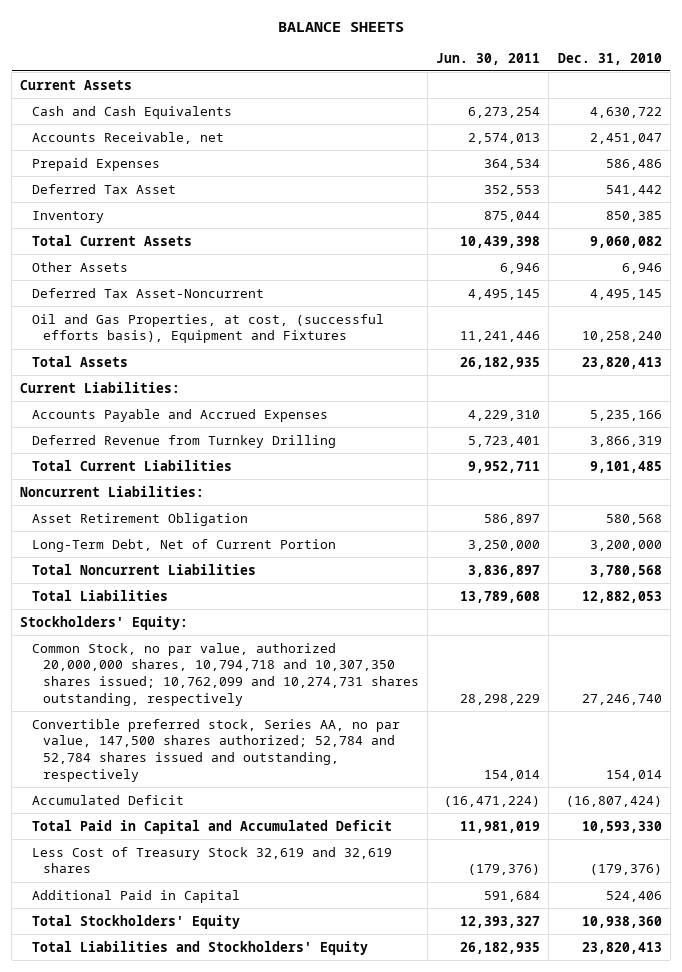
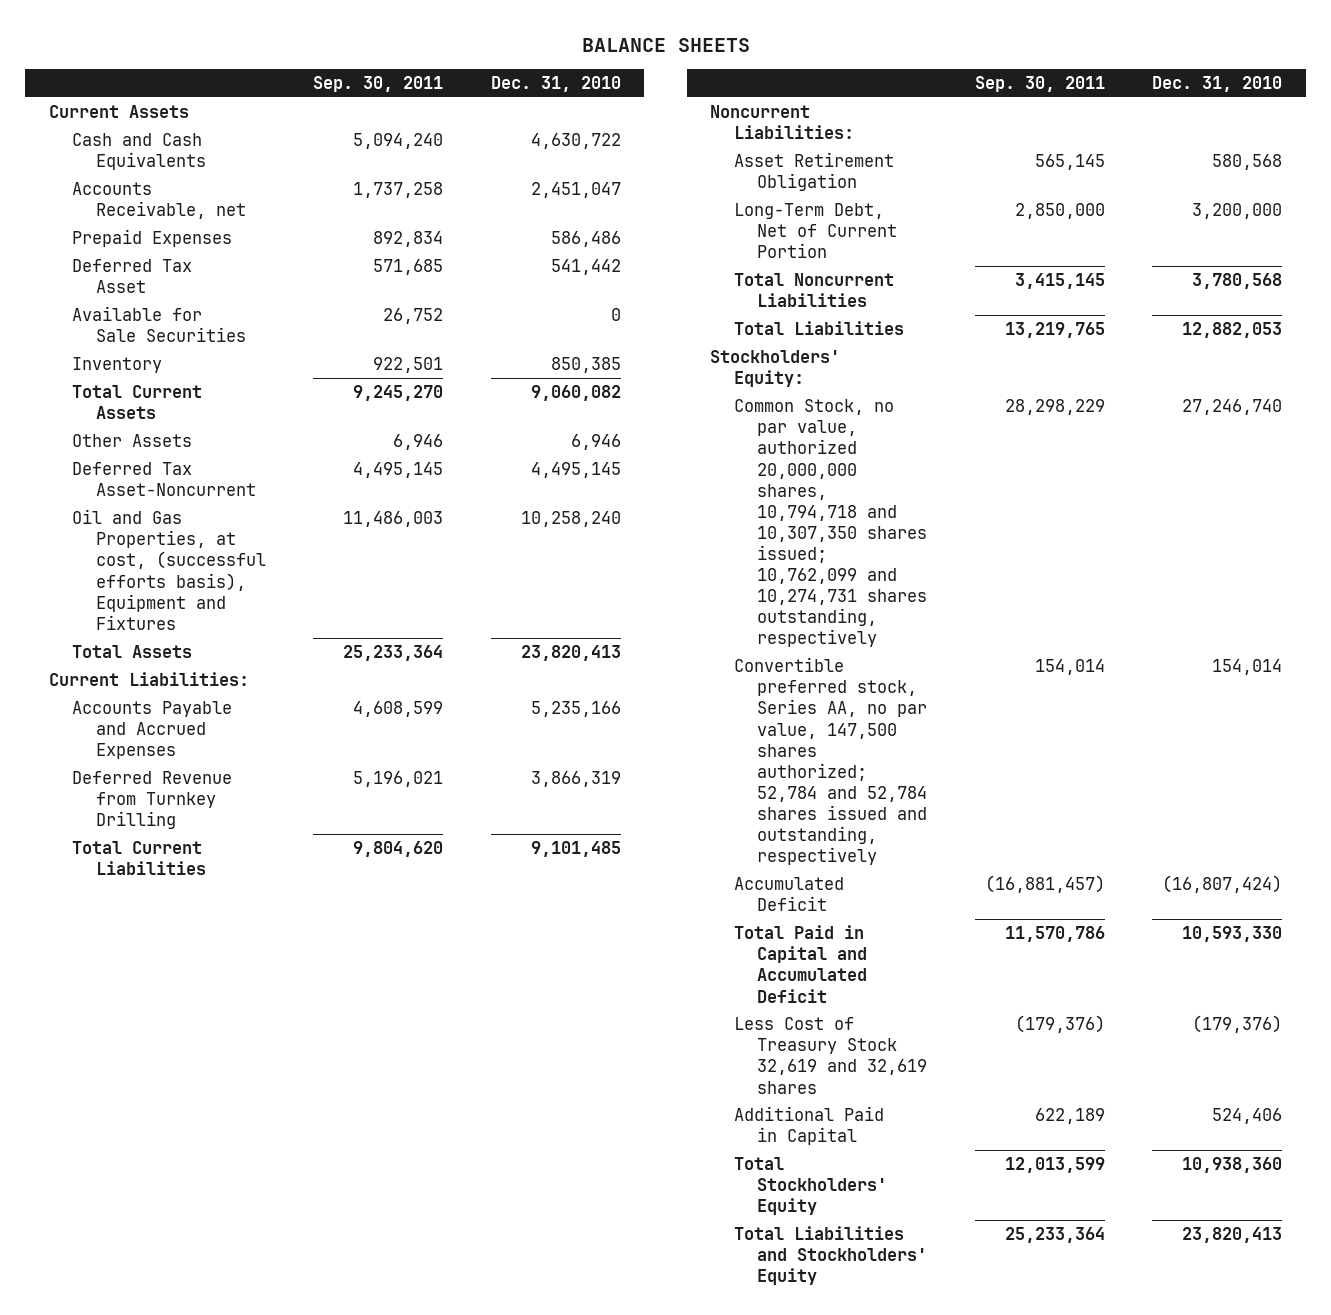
[436,52,541,65] Jun. 30, 2011 -> none
none -> [313,75,444,92] Sep. 30, 2011
none -> [72,306,246,343] Available for Sale Securities

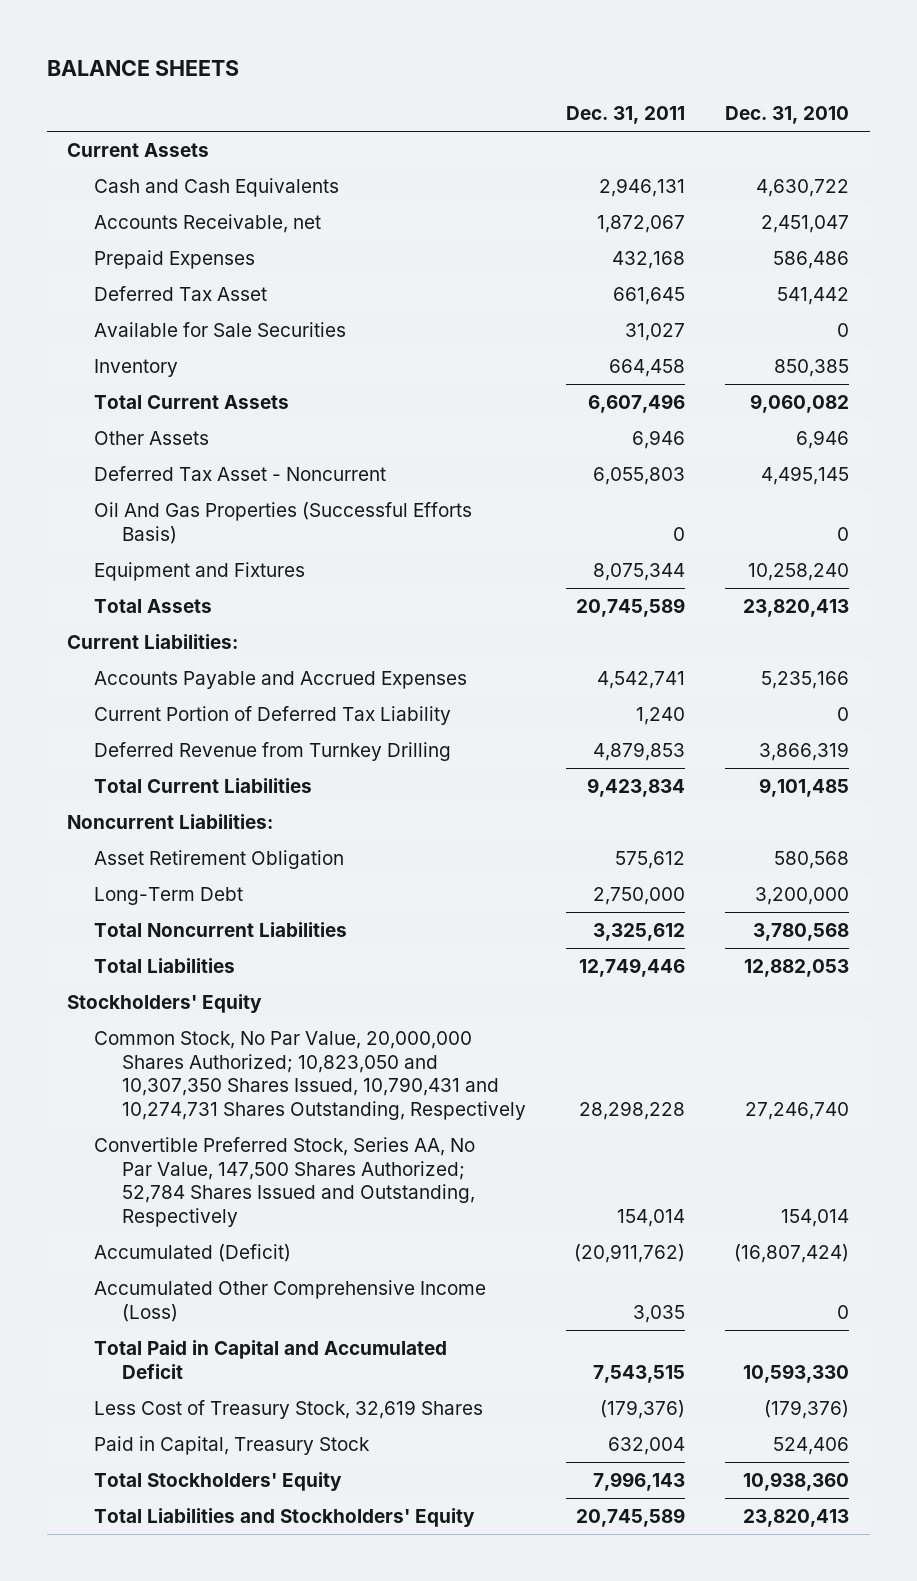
[313,75,444,92] Sep. 30, 2011 -> none
none -> [565,105,685,124] Dec. 31, 2011
[72,462,256,497] Deferred Tax Asset-Noncurrent -> [94,466,387,482] Deferred Tax Asset - Noncurrent
none -> [94,502,473,544] Oil And Gas Properties (Successful Efforts Basis)
[72,509,266,630] Oil and Gas Properties, at cost, (successful efforts basis), Equipment and Fixtures -> [94,562,306,582] Equipment and Fixtures
none -> [94,706,452,726] Current Portion of Deferred Tax Liability
[733,203,898,259] Long-Term Debt, Net of Current Portion -> [94,887,244,906] Long-Term Debt
[710,350,841,388] Stockholders' Equity: -> [67,994,263,1014] Stockholders' Equity
[733,399,928,648] Common Stock, no par value, authorized 20,000,000 shares, 10,794,718 and 10,307,350 shares issued; 10,762,099 and 10,274,731 shares outstanding, respectively -> [94,1031,526,1120] Common Stock, No Par Value, 20,000,000 Shares Authorized; 10,823,050 and 10,307,350 Shares Issued, 10,790,431 and 10,274,731 Shares Outstanding, Respectively
[733,657,928,866] Convertible preferred stock, Series AA, no par value, 147,500 shares authorized; 52,784 and 52,784 shares issued and outstanding, respectively -> [94,1137,476,1227] Convertible Preferred Stock, Series AA, No Par Value, 147,500 Shares Authorized; 52,784 Shares Issued and Outstanding, Respectively
[733,877,844,912] Accumulated Deficit -> [94,1244,292,1263] Accumulated (Deficit)
none -> [94,1280,487,1322] Accumulated Other Comprehensive Income (Loss)
[733,1017,928,1094] Less Cost of Treasury Stock 32,619 and 32,619 shares -> [94,1400,484,1420] Less Cost of Treasury Stock, 32,619 Shares
[733,1106,884,1146] Additional Paid in Capital -> [94,1436,371,1456] Paid in Capital, Treasury Stock

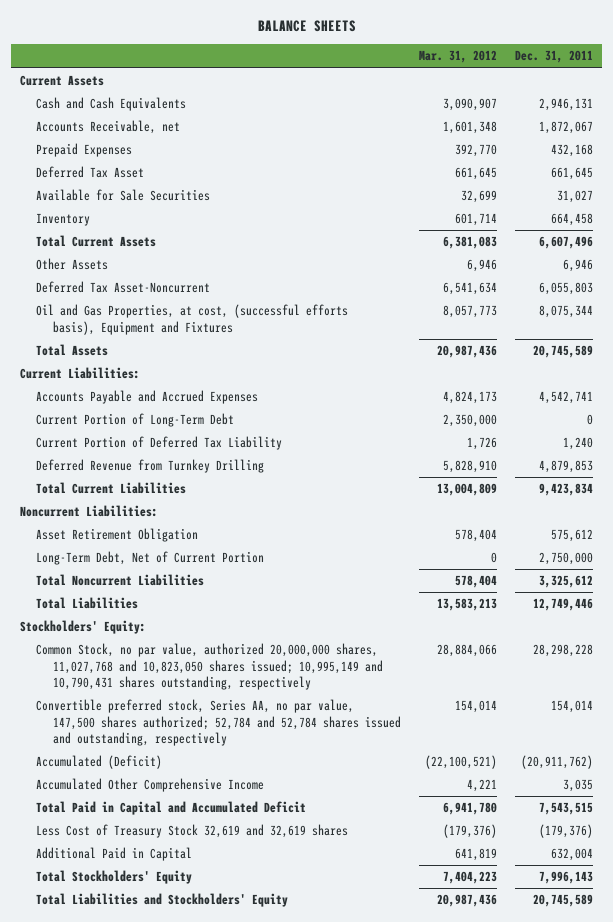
[725,105,850,124] Dec. 31, 2010 -> none
none -> [418,50,497,64] Mar. 31, 2012
[94,502,473,544] Oil And Gas Properties (Successful Efforts Basis) -> none
[94,466,387,482] Deferred Tax Asset - Noncurrent -> [36,281,211,294] Deferred Tax Asset-Noncurrent
[94,562,306,582] Equipment and Fixtures -> [36,304,349,335] Oil and Gas Properties, at cost, (successful efforts basis), Equipment and Fixtures
none -> [36,413,235,428] Current Portion of Long-Term Debt
[94,887,244,906] Long-Term Debt -> [36,551,265,566] Long-Term Debt, Net of Current Portion
[67,994,263,1014] Stockholders' Equity -> [20,620,147,635] Stockholders' Equity:
[94,1031,526,1120] Common Stock, No Par Value, 20,000,000 Shares Authorized; 10,823,050 and 10,307,350 Shares Issued, 10,790,431 and 10,274,731 Shares Outstanding, Respectively -> [36,643,383,691] Common Stock, no par value, authorized 20,000,000 shares, 11,027,768 and 10,823,050 shares issued; 10,995,149 and 10,790,431 shares outstanding, respectively
[94,1137,476,1227] Convertible Preferred Stock, Series AA, No Par Value, 147,500 Shares Authorized; 52,784 Shares Issued and Outstanding, Respectively -> [36,699,401,747] Convertible preferred stock, Series AA, no par value, 147,500 shares authorized; 52,784 and 52,784 shares issued and outstanding, respectively
[94,1280,487,1322] Accumulated Other Comprehensive Income (Loss) -> [36,778,265,793] Accumulated Other Comprehensive Income
[94,1400,484,1420] Less Cost of Treasury Stock, 32,619 Shares -> [36,824,349,839] Less Cost of Treasury Stock 32,619 and 32,619 shares
[94,1436,371,1456] Paid in Capital, Treasury Stock -> [36,847,193,862] Additional Paid in Capital

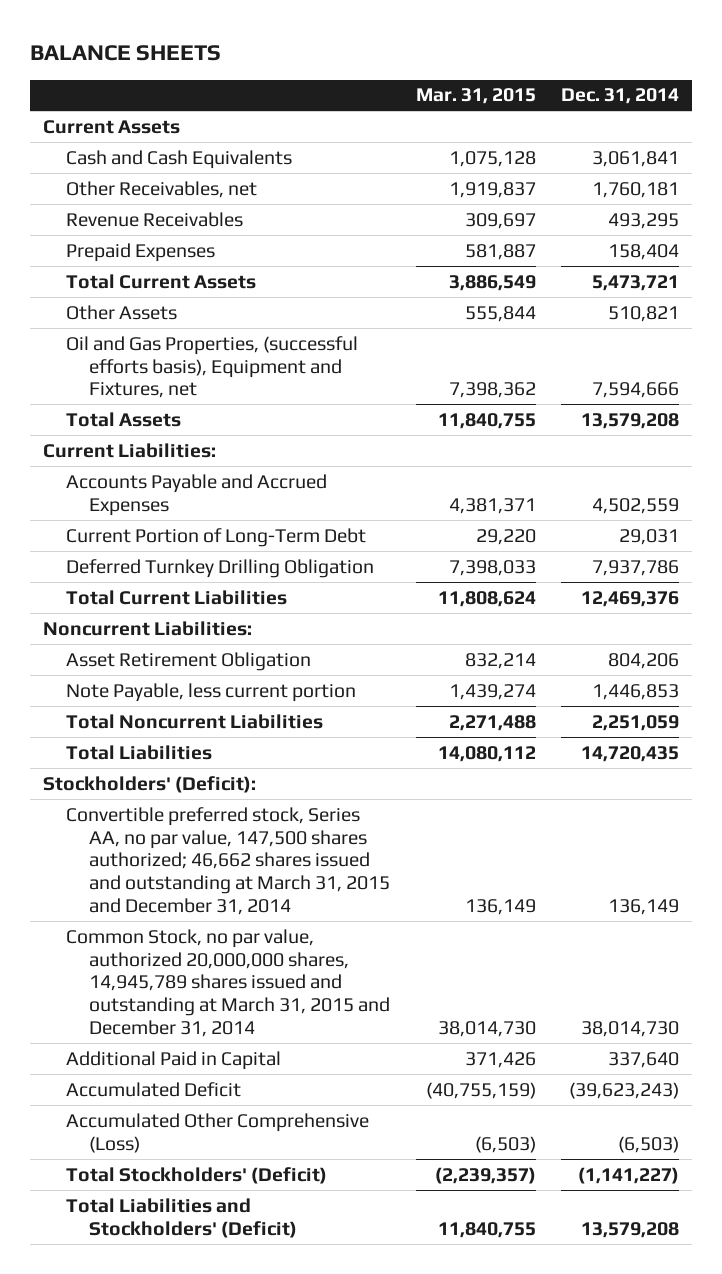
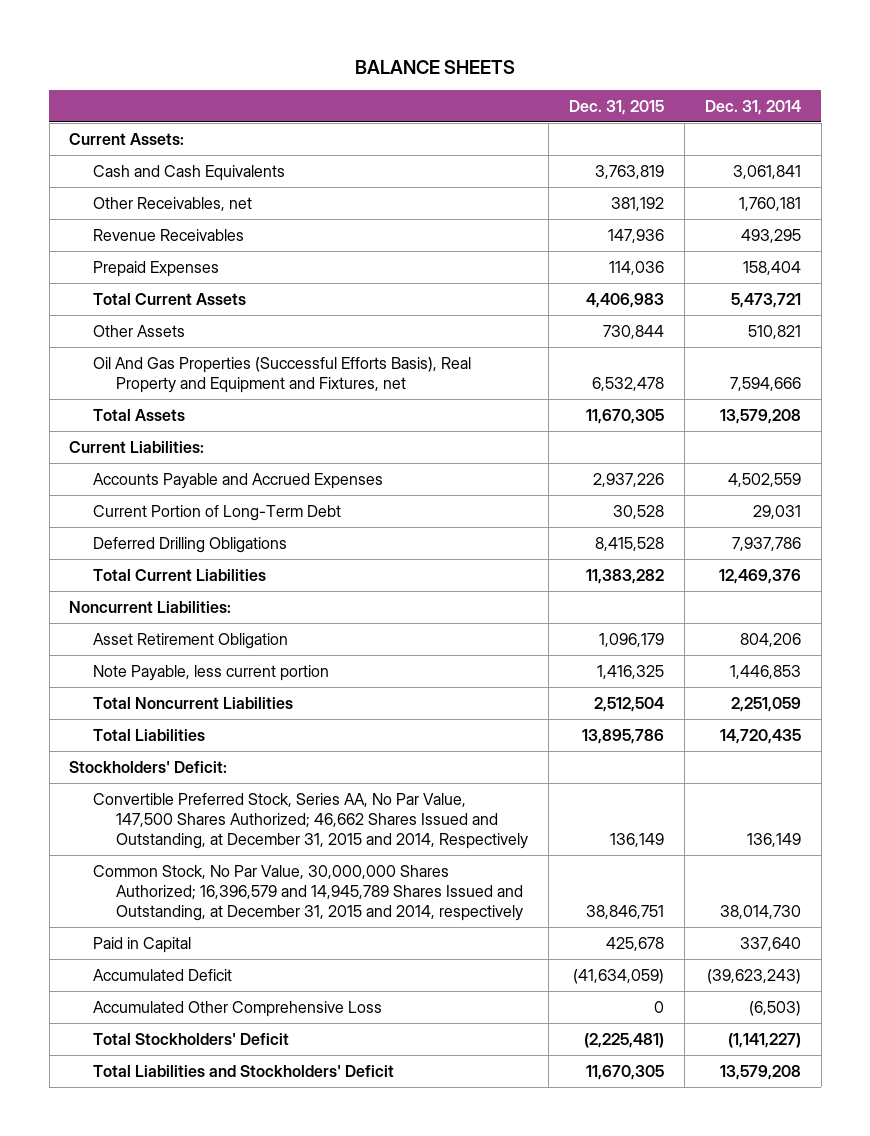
[415,88,536,105] Mar. 31, 2015 -> none
none -> [569,99,665,115] Dec. 31, 2015
[42,119,180,134] Current Assets -> [69,132,185,145] Current Assets:
[66,335,359,399] Oil and Gas Properties, (successful efforts basis), Equipment and Fixtures, net -> [92,356,471,393] Oil And Gas Properties (Successful Efforts Basis), Real Property and Equipment and Fixtures, net
[66,558,375,578] Deferred Turnkey Drilling Obligation -> [92,536,287,553] Deferred Drilling Obligations
[42,775,256,793] Stockholders' (Deficit): -> [69,760,228,773] Stockholders' Deficit:
[66,806,391,916] Convertible preferred stock, Series AA, no par value, 147,500 shares authorized; 46,662 shares issued and outstanding at March 31, 2015 and December 31, 2014 -> [92,792,529,850] Convertible Preferred Stock, Series AA, No Par Value, 147,500 Shares Authorized; 46,662 Shares Issued and Outstanding, at December 31, 2015 and 2014, Respectively
[66,928,391,1038] Common Stock, no par value, authorized 20,000,000 shares, 14,945,789 shares issued and outstanding at March 31, 2015 and December 31, 2014 -> [92,864,524,922] Common Stock, No Par Value, 30,000,000 Shares Authorized; 16,396,579 and 14,945,789 Shares Issued and Outstanding, at December 31, 2015 and 2014, respectively
[66,1050,282,1070] Additional Paid in Capital -> [92,936,191,953] Paid in Capital
[66,1112,370,1153] Accumulated Other Comprehensive (Loss) -> [92,1000,382,1017] Accumulated Other Comprehensive Loss
[66,1166,328,1184] Total Stockholders' (Deficit) -> [92,1032,289,1045] Total Stockholders' Deficit
[66,1197,298,1238] Total Liabilities and Stockholders' (Deficit) -> [92,1064,394,1077] Total Liabilities and Stockholders' Deficit

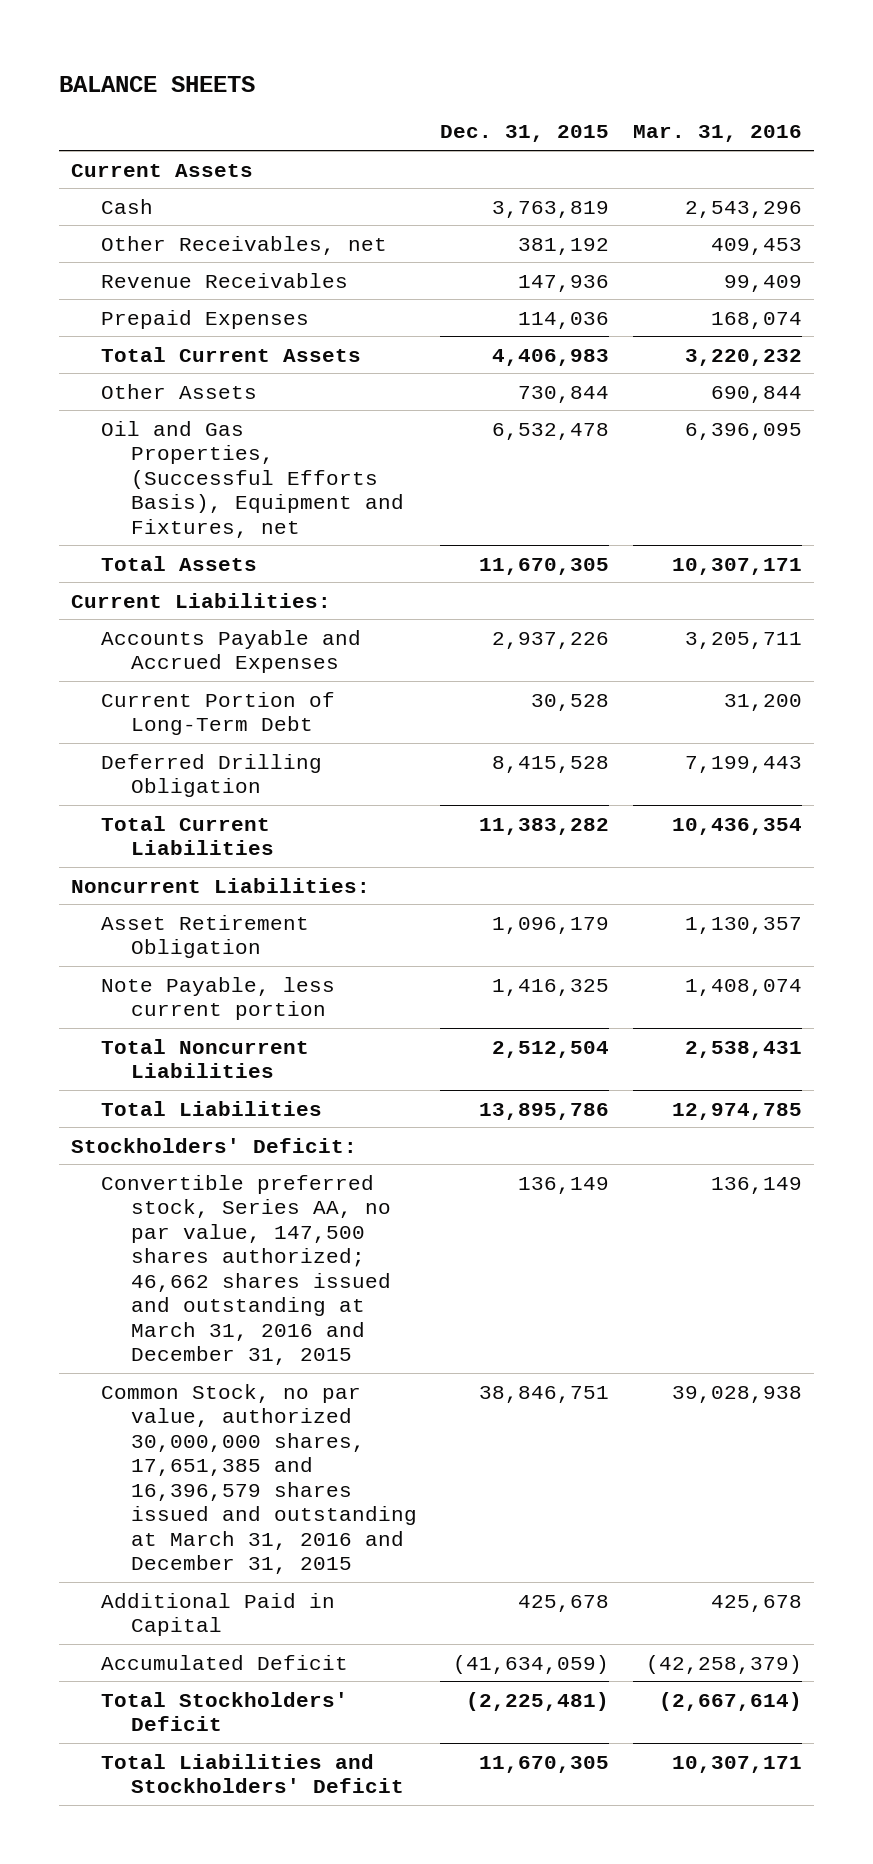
[704,99,801,115] Dec. 31, 2014 -> none
none -> [633,125,803,143] Mar. 31, 2016
[69,132,185,145] Current Assets: -> [71,163,254,177] Current Assets
[92,164,285,181] Cash and Cash Equivalents -> [100,198,153,214] Cash
[92,356,471,393] Oil And Gas Properties (Successful Efforts Basis), Real Property and Equipment and Fixtures, net -> [100,420,404,538] Oil and Gas Properties, (Successful Efforts Basis), Equipment and Fixtures, net
[92,536,287,553] Deferred Drilling Obligations -> [100,753,322,798] Deferred Drilling Obligation
[92,792,529,850] Convertible Preferred Stock, Series AA, No Par Value, 147,500 Shares Authorized; 46,662 Shares Issued and Outstanding, at December 31, 2015 and 2014, Respectively -> [100,1174,391,1366] Convertible preferred stock, Series AA, no par value, 147,500 shares authorized; 46,662 shares issued and outstanding at March 31, 2016 and December 31, 2015
[92,864,524,922] Common Stock, No Par Value, 30,000,000 Shares Authorized; 16,396,579 and 14,945,789 Shares Issued and Outstanding, at December 31, 2015 and 2014, respectively -> [100,1383,417,1575] Common Stock, no par value, authorized 30,000,000 shares, 17,651,385 and 16,396,579 shares issued and outstanding at March 31, 2016 and December 31, 2015
[92,936,191,953] Paid in Capital -> [100,1592,335,1637] Additional Paid in Capital
[92,1000,382,1017] Accumulated Other Comprehensive Loss -> none

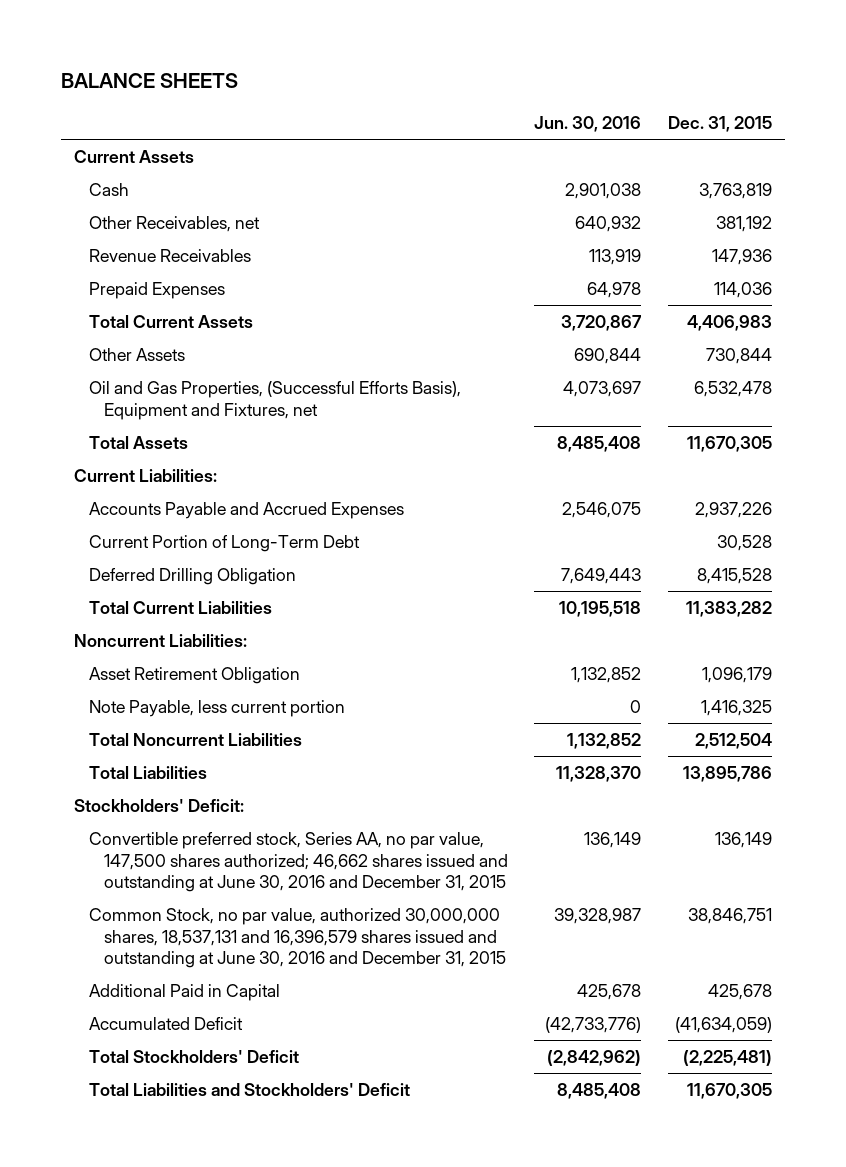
[633,125,803,143] Mar. 31, 2016 -> none
none -> [534,116,642,133] Jun. 30, 2016
[100,1174,391,1366] Convertible preferred stock, Series AA, no par value, 147,500 shares authorized; 46,662 shares issued and outstanding at March 31, 2016 and December 31, 2015 -> [88,832,508,892] Convertible preferred stock, Series AA, no par value, 147,500 shares authorized; 46,662 shares issued and outstanding at June 30, 2016 and December 31, 2015
[100,1383,417,1575] Common Stock, no par value, authorized 30,000,000 shares, 17,651,385 and 16,396,579 shares issued and outstanding at March 31, 2016 and December 31, 2015 -> [88,908,506,968] Common Stock, no par value, authorized 30,000,000 shares, 18,537,131 and 16,396,579 shares issued and outstanding at June 30, 2016 and December 31, 2015

